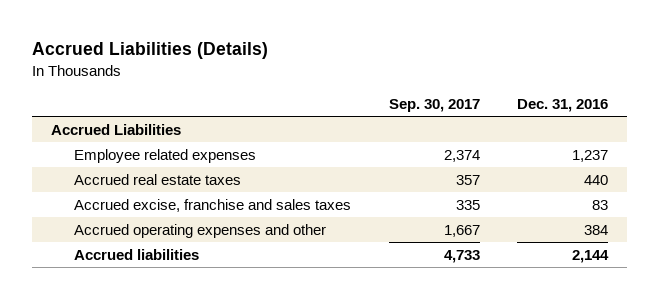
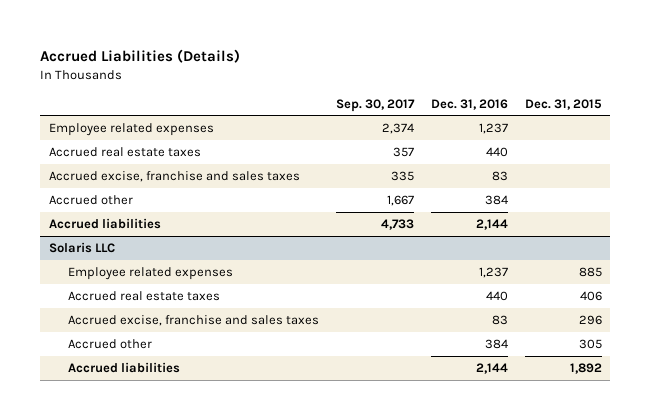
none -> [524,98,602,110] Dec. 31, 2015
[50,123,181,135] Accrued Liabilities -> none
[74,223,327,238] Accrued operating expenses and other -> [48,194,133,205] Accrued other
none -> [48,241,115,253] Solaris LLC
none -> [68,266,234,280] Employee related expenses
none -> [68,290,221,301] Accrued real estate taxes
none -> [68,314,320,326] Accrued excise, franchise and sales taxes
none -> [68,338,153,349] Accrued other
none -> [68,361,181,373] Accrued liabilities

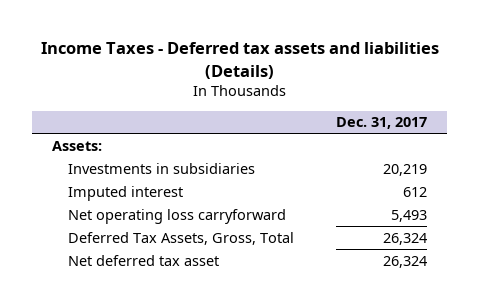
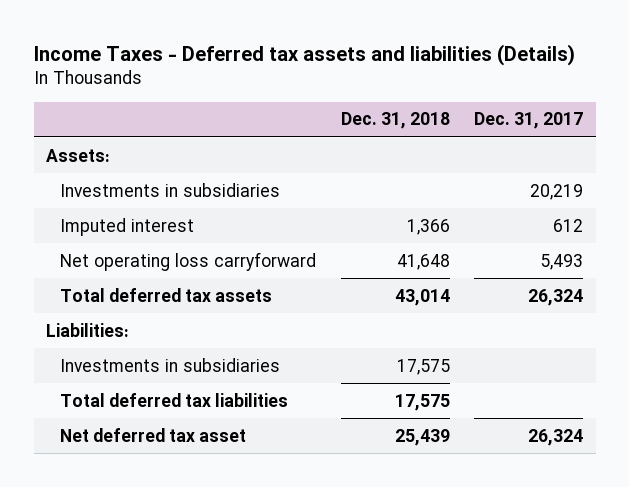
none -> [340,112,450,130] Dec. 31, 2018
[68,231,295,245] Deferred Tax Assets, Gross, Total -> [59,287,272,302] Total deferred tax assets
none -> [45,322,129,337] Liabilities:
none -> [59,357,280,372] Investments in subsidiaries
none -> [59,392,288,407] Total deferred tax liabilities

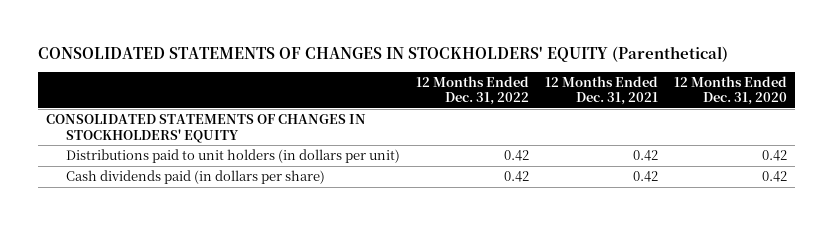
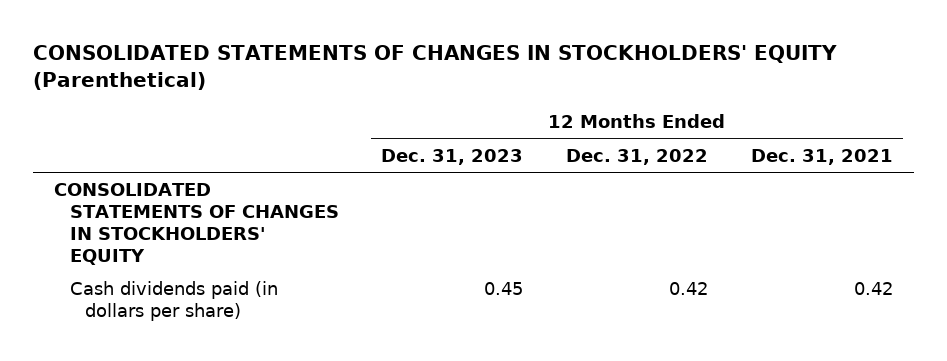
[673,75,787,106] 12 Months Ended Dec. 31, 2020 -> none
none -> [381,148,524,165] Dec. 31, 2023
[66,149,401,164] Distributions paid to unit holders (in dollars per unit) -> none

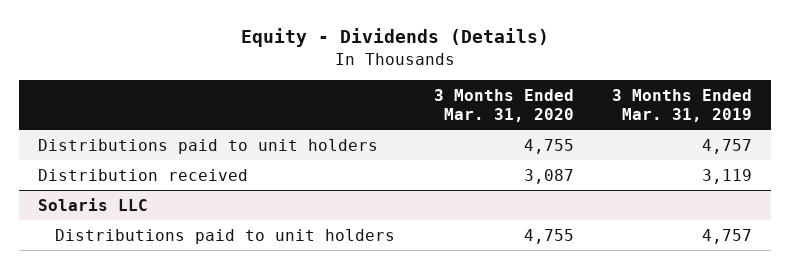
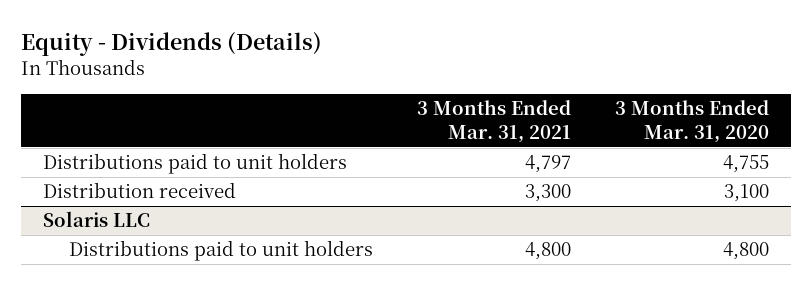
[611,89,752,122] 3 Months Ended Mar. 31, 2019 -> none
none -> [417,99,572,143] 3 Months Ended Mar. 31, 2021
[523,168,574,184] 3,087 -> [723,184,769,203] 3,100
[523,228,574,244] 4,755 -> [722,242,769,261] 4,800

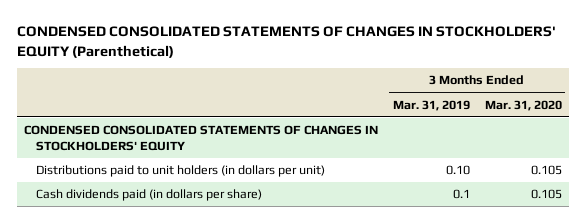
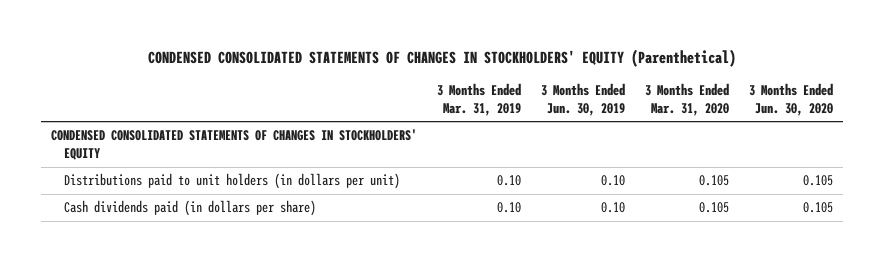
none -> [541,82,626,117] 3 Months Ended Jun. 30, 2019
none -> [749,82,834,117] 3 Months Ended Jun. 30, 2020
[453,189,471,200] 0.1 -> [496,202,521,214] 0.10

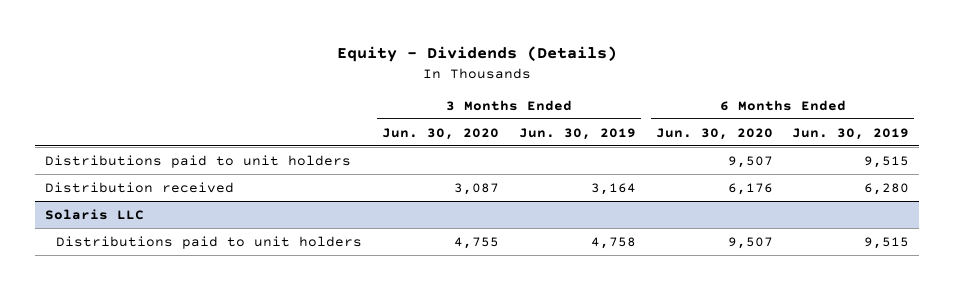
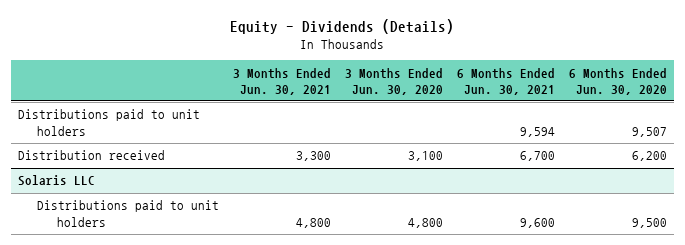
[518,127,636,140] Jun. 30, 2019 -> none
[792,127,910,140] Jun. 30, 2019 -> none
none -> [233,67,332,95] 3 Months Ended Jun. 30, 2021
none -> [457,67,556,95] 6 Months Ended Jun. 30, 2021
[454,182,500,195] 3,087 -> [408,151,444,162] 3,100
[727,182,773,195] 6,176 -> [632,151,668,162] 6,200
[454,236,500,249] 4,755 -> [408,217,444,228] 4,800
[727,236,773,249] 9,507 -> [632,217,668,228] 9,500

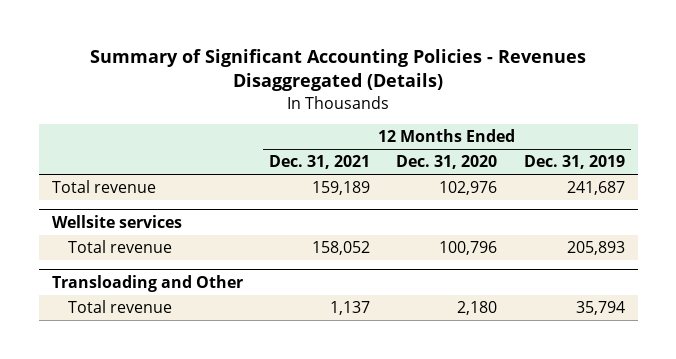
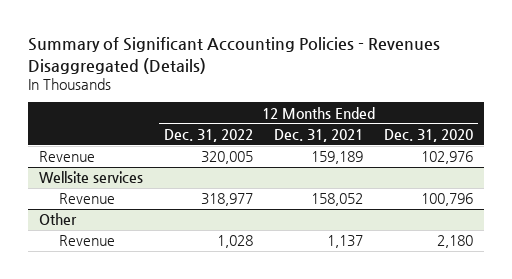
[523,155,625,170] Dec. 31, 2019 -> none
none -> [164,128,254,142] Dec. 31, 2022
[51,180,156,194] Total revenue -> [38,151,95,163] Revenue
[67,240,172,254] Total revenue -> [59,193,116,205] Revenue
[51,274,243,292] Transloading and Other -> [38,213,77,226] Other
[67,300,172,314] Total revenue -> [59,235,116,247] Revenue

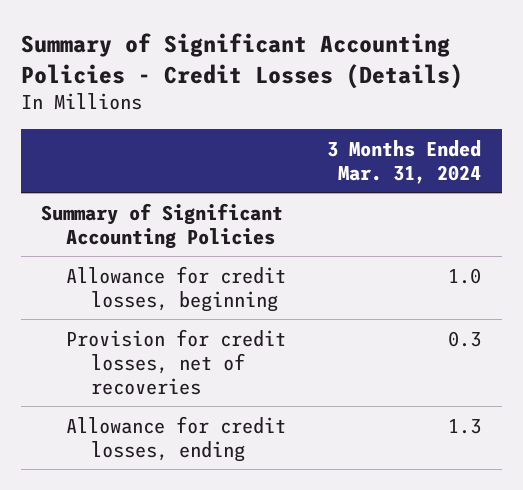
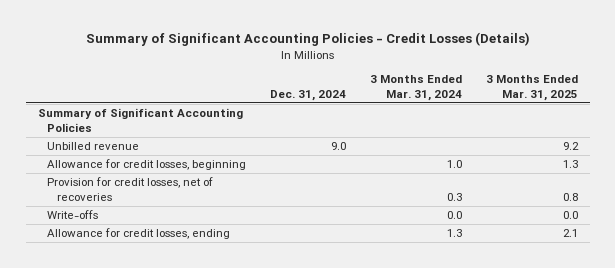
none -> [270,89,347,101] Dec. 31, 2024
none -> [485,75,578,101] 3 Months Ended Mar. 31, 2025
none -> [47,142,140,151] Unbilled revenue
none -> [47,210,99,220] Write-offs

